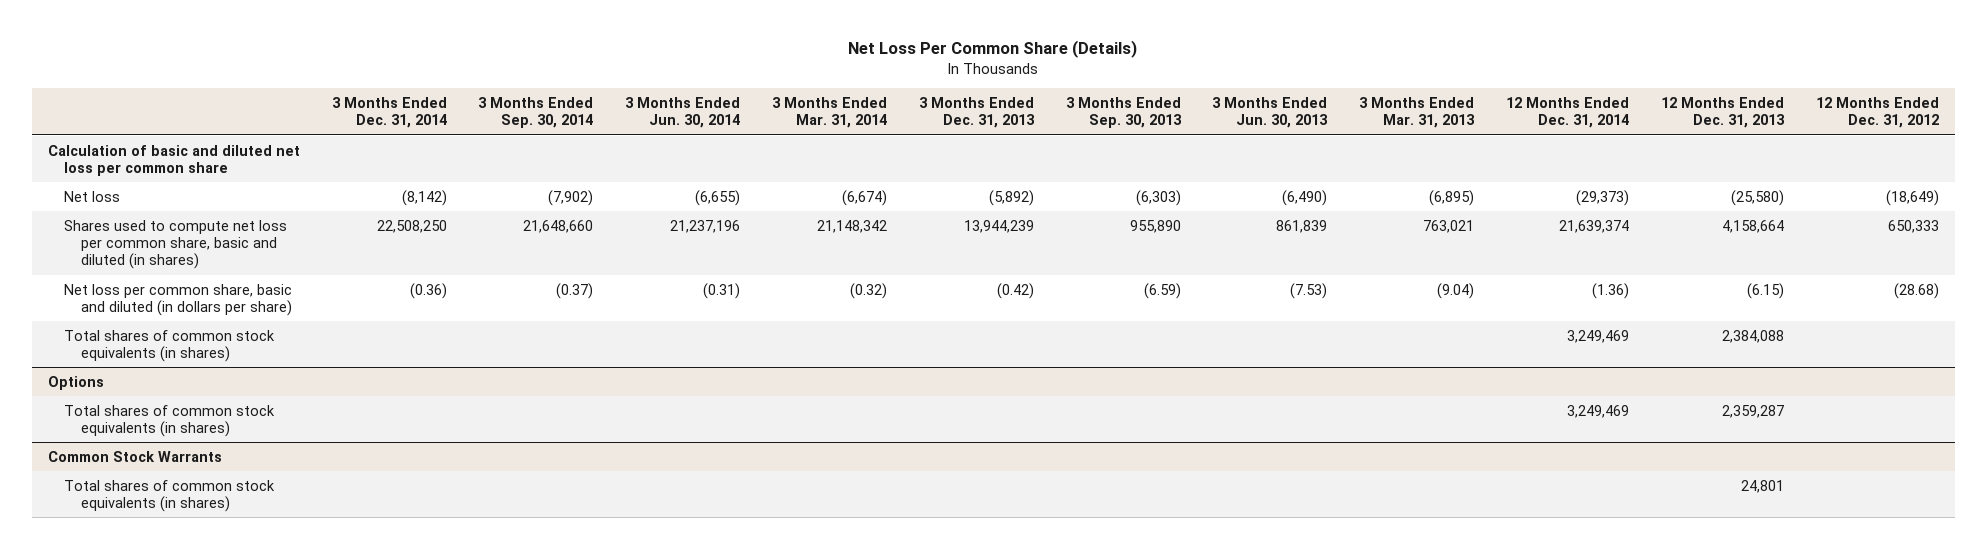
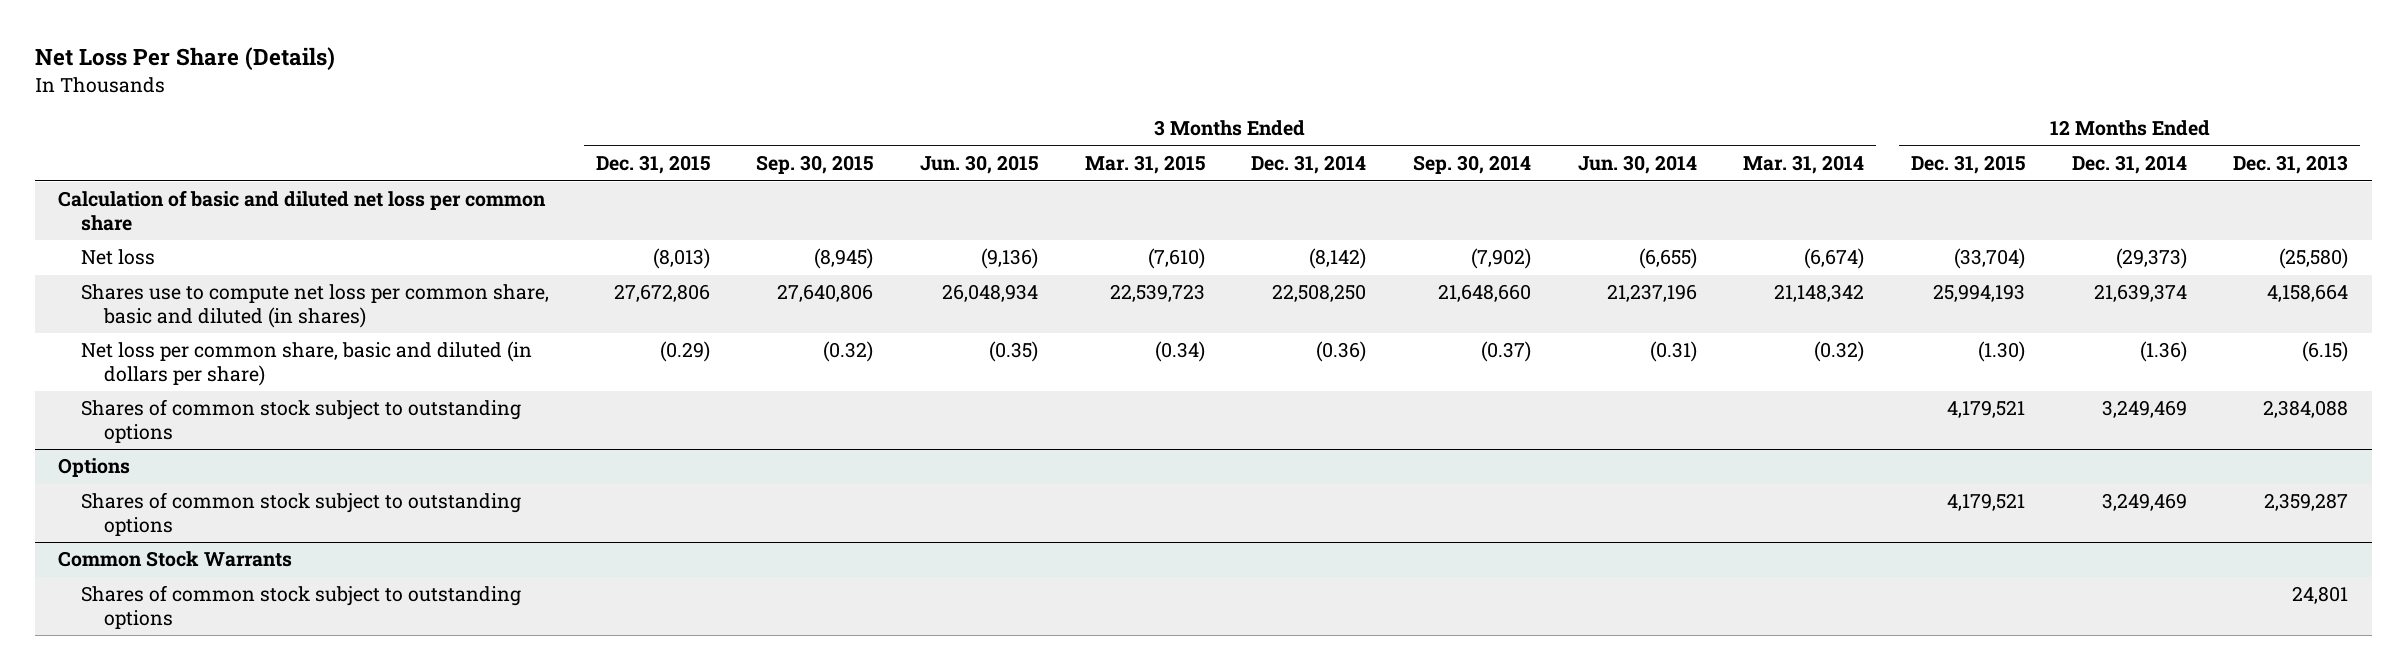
[848,40,1138,59] Net Loss Per Common Share (Details) -> [34,47,335,71] Net Loss Per Share (Details)
[918,96,1035,129] 3 Months Ended Dec. 31, 2013 -> none
[1065,96,1182,129] 3 Months Ended Sep. 30, 2013 -> none
[1212,96,1329,129] 3 Months Ended Jun. 30, 2013 -> none
[1359,96,1476,129] 3 Months Ended Mar. 31, 2013 -> none
[1815,96,1939,129] 12 Months Ended Dec. 31, 2012 -> none
none -> [595,155,710,175] Dec. 31, 2015
none -> [756,155,874,175] Sep. 30, 2015
none -> [919,155,1038,175] Jun. 30, 2015
none -> [1084,155,1205,175] Mar. 31, 2015
none -> [1911,155,2026,175] Dec. 31, 2015
[64,219,288,270] Shares used to compute net loss per common share, basic and diluted (in shares) -> [80,284,549,328] Shares use to compute net loss per common share, basic and diluted (in shares)
[64,329,276,363] Total shares of common stock equivalents (in shares) -> [80,399,521,443] Shares of common stock subject to outstanding options
[64,404,276,438] Total shares of common stock equivalents (in shares) -> [80,492,521,536] Shares of common stock subject to outstanding options
[64,479,276,513] Total shares of common stock equivalents (in shares) -> [80,585,521,629] Shares of common stock subject to outstanding options

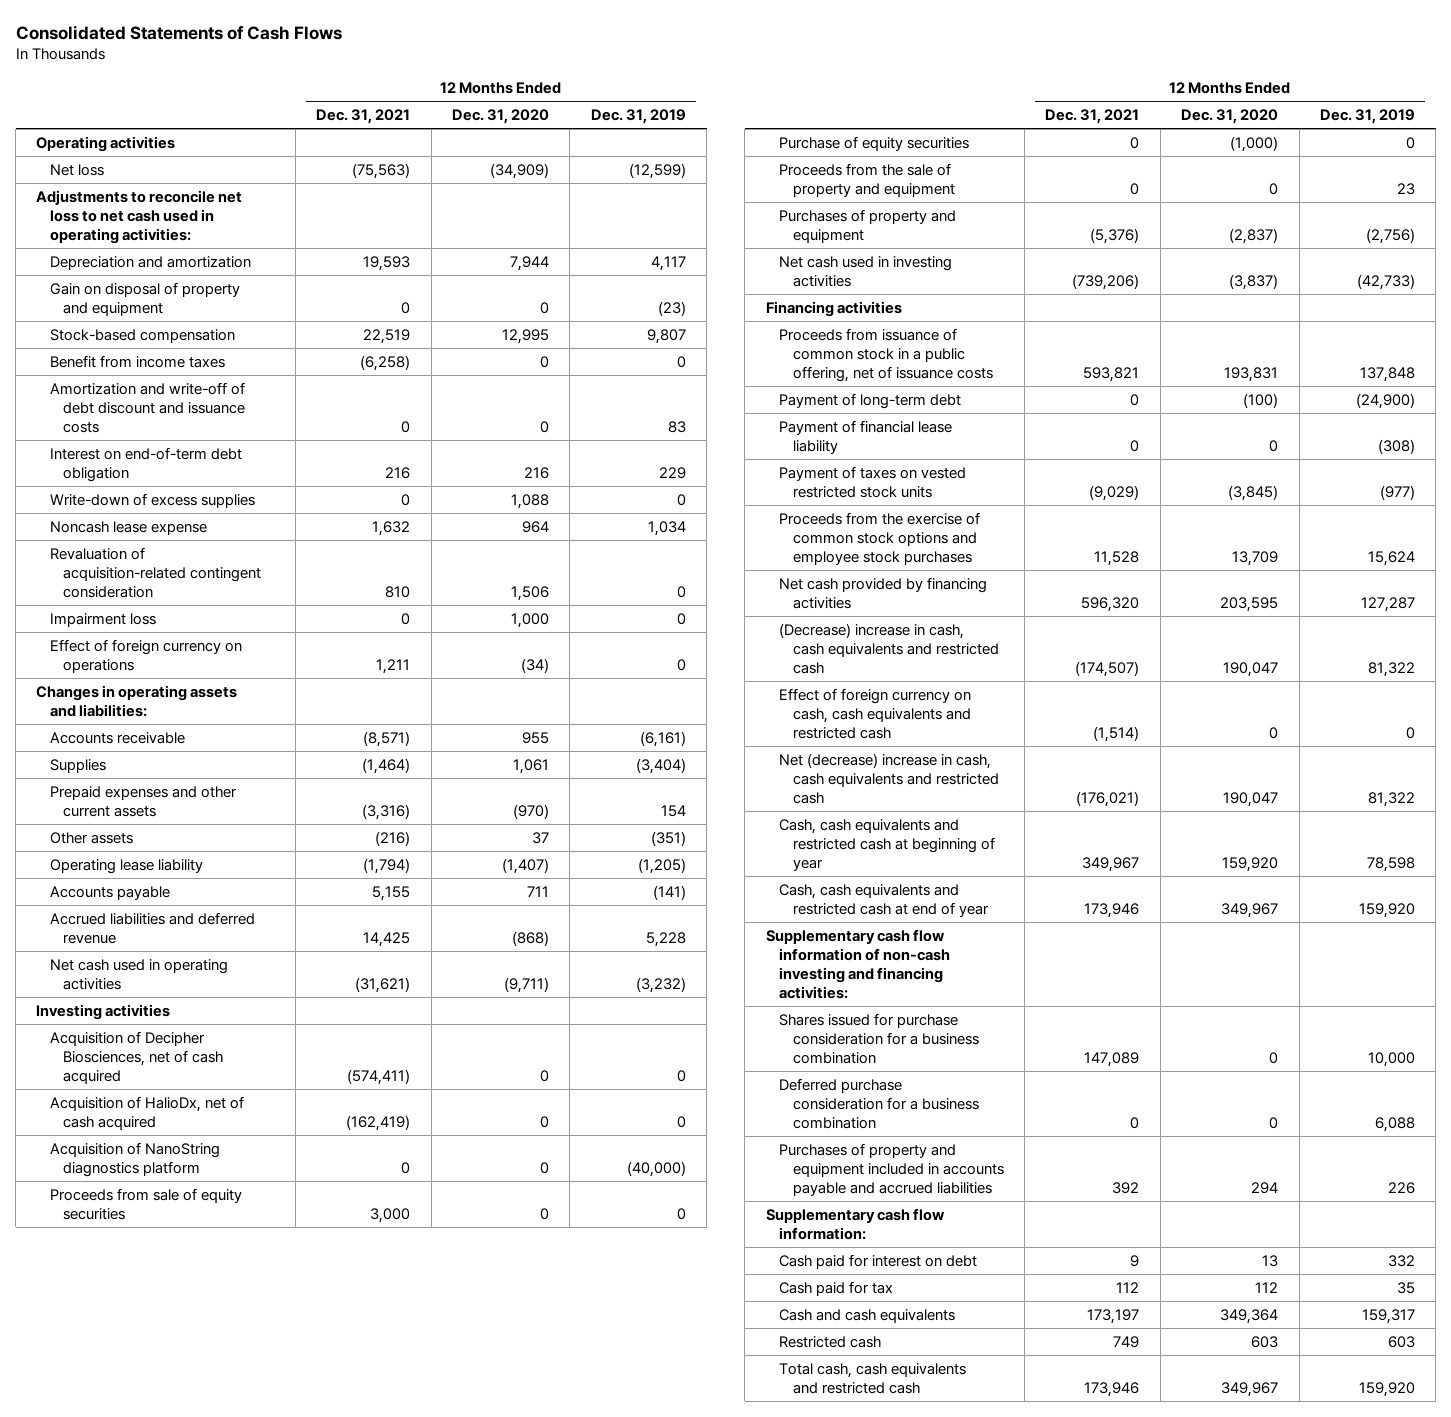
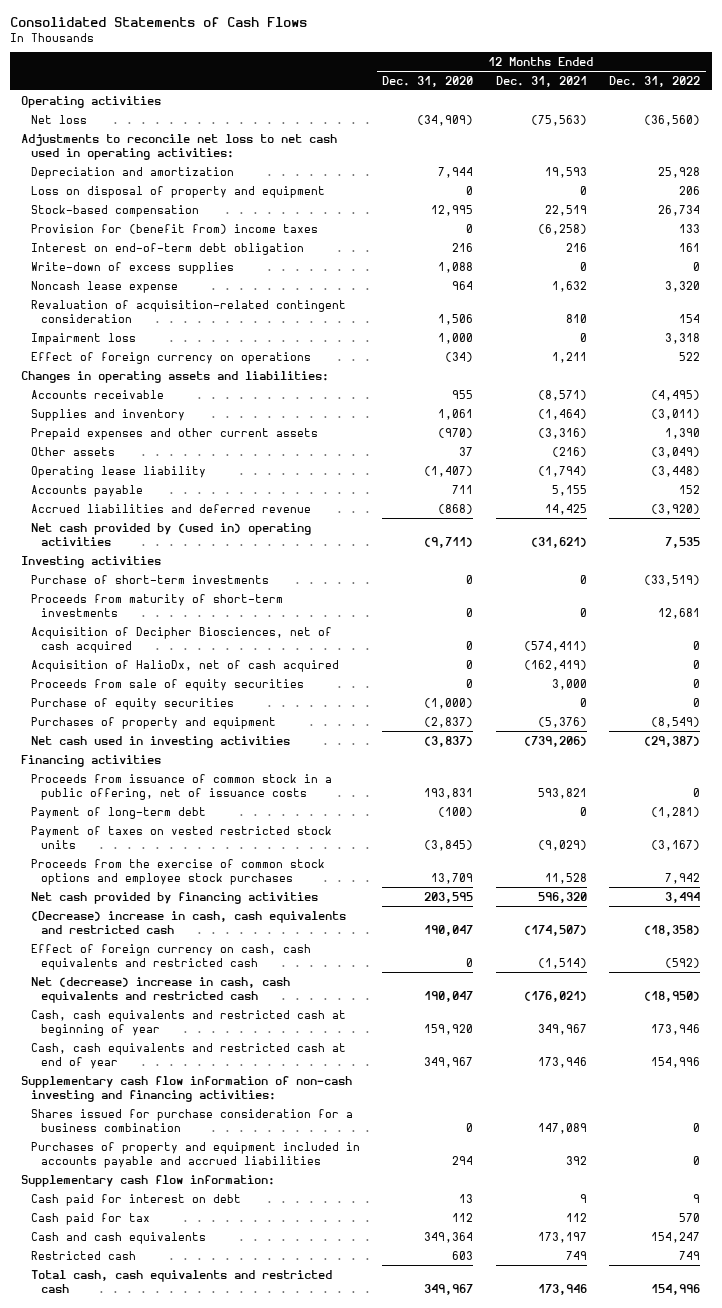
[590,109,686,125] Dec. 31, 2019 -> none
none -> [609,75,701,87] Dec. 31, 2022
[49,281,240,316] Gain on disposal of property and equipment -> [31,185,326,198] Loss on disposal of property and equipment
[49,381,246,434] Amortization and write-off of debt discount and issuance costs -> none
[49,354,225,368] Benefit from income taxes -> [31,223,319,234] Provision for (benefit from) income taxes
[49,758,106,773] Supplies -> [31,408,186,421] Supplies and inventory
[49,958,228,990] Net cash used in operating activities -> [31,522,312,546] Net cash provided by (used in) operating activities
none -> [31,574,270,584] Purchase of short-term investments
none -> [31,593,284,617] Proceeds from maturity of short-term investments
[49,1141,220,1177] Acquisition of NanoString diagnostics platform -> none
[779,162,955,197] Proceeds from the sale of property and equipment -> none
[779,419,953,454] Payment of financial lease liability -> none
[779,1077,979,1130] Deferred purchase consideration for a business combination -> none

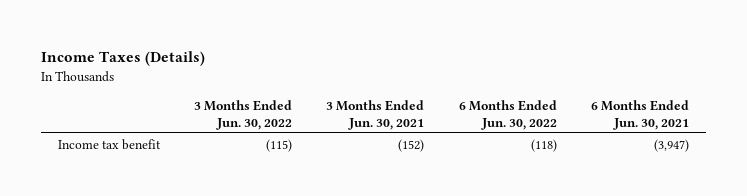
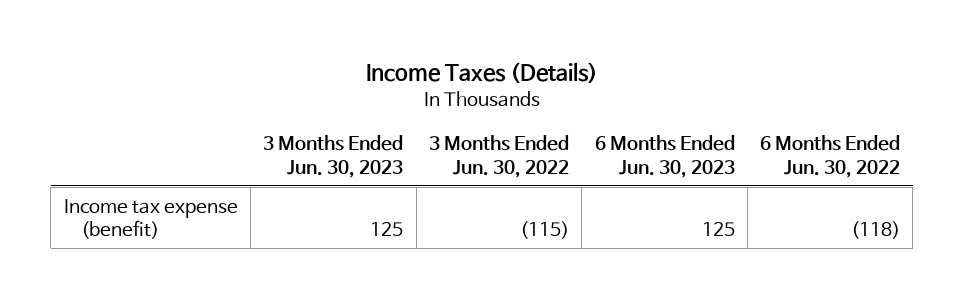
[326,99,425,130] 3 Months Ended Jun. 30, 2021 -> none
[590,99,689,130] 6 Months Ended Jun. 30, 2021 -> none
none -> [263,135,404,178] 3 Months Ended Jun. 30, 2023
none -> [594,135,735,178] 6 Months Ended Jun. 30, 2023
[58,139,162,151] Income tax benefit -> [63,198,238,240] Income tax expense (benefit)

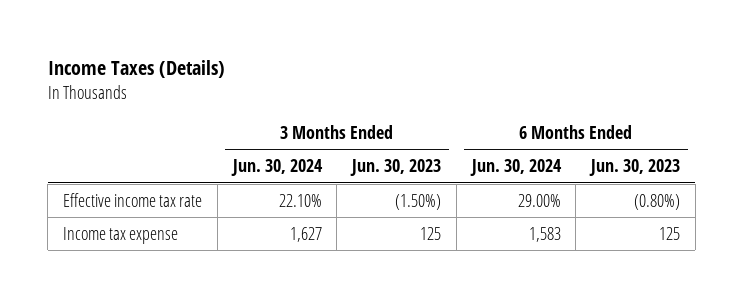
[428,135,569,178] 3 Months Ended Jun. 30, 2022 -> none
[760,135,901,178] 6 Months Ended Jun. 30, 2022 -> none
none -> [230,159,323,177] Jun. 30, 2024
none -> [469,159,562,177] Jun. 30, 2024
none -> [63,192,203,207] Effective income tax rate
[63,198,238,240] Income tax expense (benefit) -> [63,226,179,244] Income tax expense

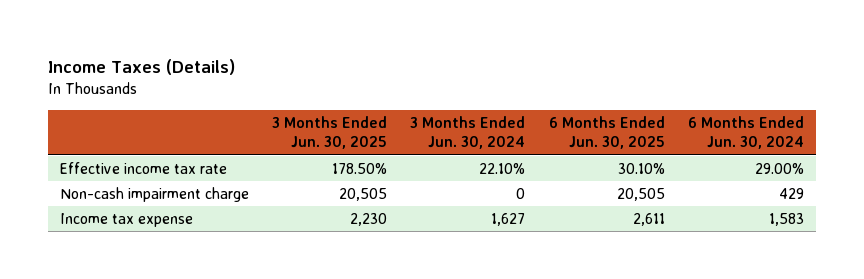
[350,159,442,177] Jun. 30, 2023 -> none
[588,159,680,177] Jun. 30, 2023 -> none
none -> [272,115,388,150] 3 Months Ended Jun. 30, 2025
none -> [548,115,665,150] 6 Months Ended Jun. 30, 2025
none -> [59,187,249,203] Non-cash impairment charge

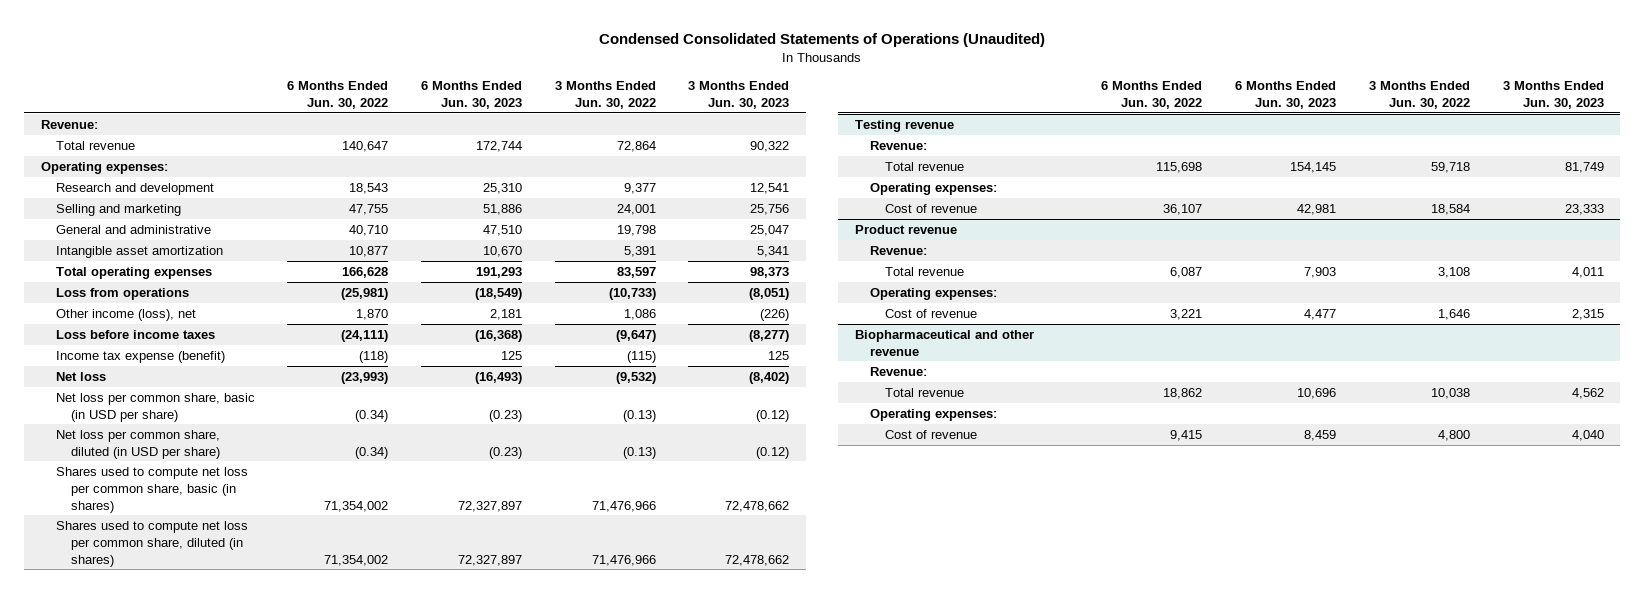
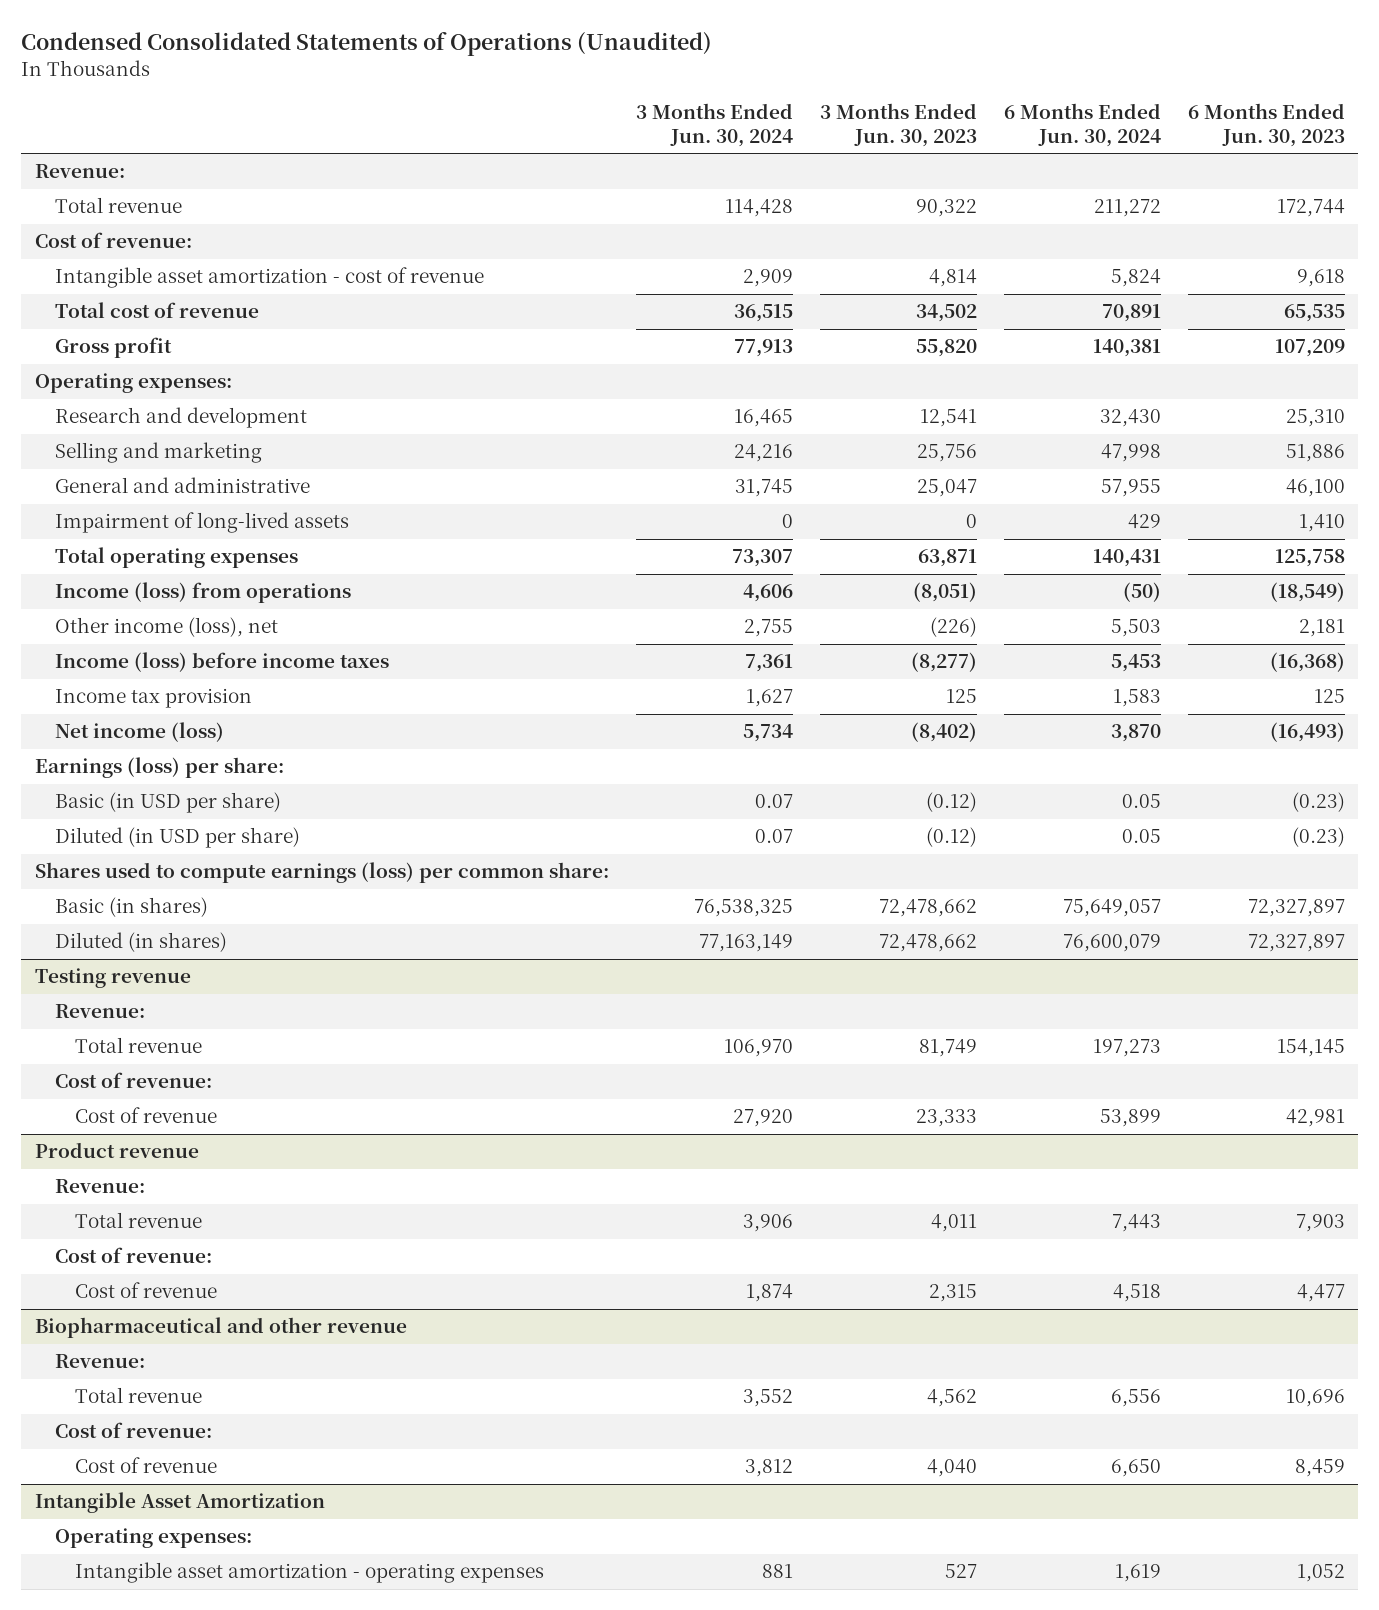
[287,80,389,109] 6 Months Ended Jun. 30, 2022 -> none
[554,80,656,109] 3 Months Ended Jun. 30, 2022 -> none
none -> [635,102,793,147] 3 Months Ended Jun. 30, 2024
none -> [1003,102,1161,147] 6 Months Ended Jun. 30, 2024
none -> [34,232,192,249] Cost of revenue:
none -> [54,267,484,289] Intangible asset amortization - cost of revenue
none -> [54,302,259,319] Total cost of revenue
none -> [54,337,172,359] Gross profit
[55,245,223,258] Intangible asset amortization -> none
[483,224,523,236] 47,510 -> [1285,479,1345,498] 46,100
none -> [54,512,349,534] Impairment of long-lived assets
[476,266,523,278] 191,293 -> [1274,549,1345,568] 125,758
[750,266,790,278] 98,373 -> [917,549,977,568] 63,871
[55,287,189,300] Loss from operations -> [54,582,351,604] Income (loss) from operations
[55,329,215,339] Loss before income taxes -> [54,652,389,673] Income (loss) before income taxes
[55,350,225,363] Income tax expense (benefit) -> [54,688,252,709] Income tax provision
[55,371,106,381] Net loss -> [54,722,224,743] Net income (loss)
none -> [34,757,284,779] Earnings (loss) per share:
[55,392,255,422] Net loss per common share, basic (in USD per share) -> [54,792,281,814] Basic (in USD per share)
[55,429,220,459] Net loss per common share, diluted (in USD per share) -> [54,827,300,849] Diluted (in USD per share)
none -> [34,862,609,884] Shares used to compute earnings (loss) per common share:
[55,466,248,513] Shares used to compute net loss per common share, basic (in shares) -> [54,897,208,918] Basic (in shares)
[55,520,248,567] Shares used to compute net loss per common share, diluted (in shares) -> [54,932,227,953] Diluted (in shares)
[869,182,997,195] Operating expenses: -> none
none -> [54,1072,212,1089] Cost of revenue:
[869,287,997,300] Operating expenses: -> none
none -> [54,1247,212,1264] Cost of revenue:
[869,408,997,421] Operating expenses: -> none
none -> [54,1422,212,1439] Cost of revenue:
none -> [34,1492,325,1514] Intangible Asset Amortization
none -> [54,1528,252,1549] Operating expenses:
none -> [75,1562,545,1584] Intangible asset amortization - operating expenses

